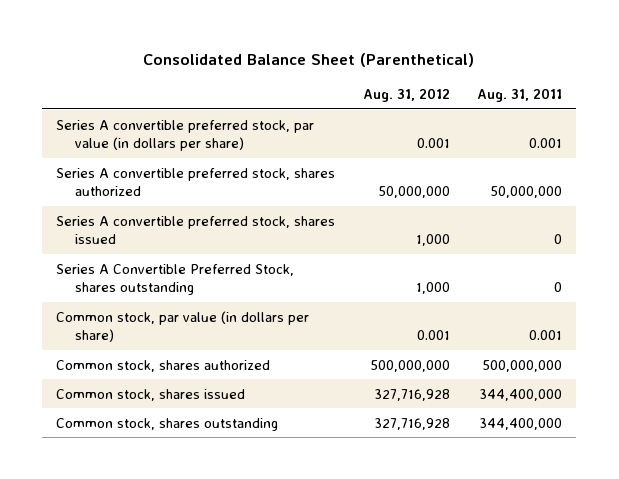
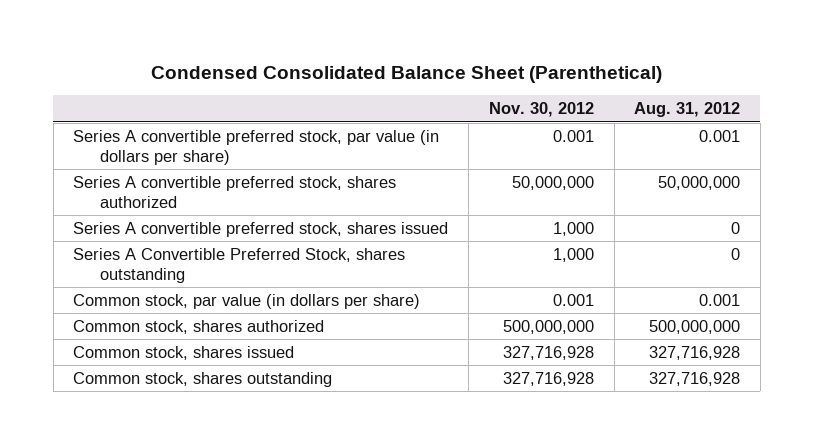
[143,52,475,67] Consolidated Balance Sheet (Parenthetical) -> [150,65,662,83] Condensed Consolidated Balance Sheet (Parenthetical)
[477,87,563,102] Aug. 31, 2011 -> none
none -> [488,102,594,118] Nov. 30, 2012
[415,234,450,247] 1,000 -> [731,221,741,234] 0
[415,282,450,295] 1,000 -> [731,247,741,260] 0

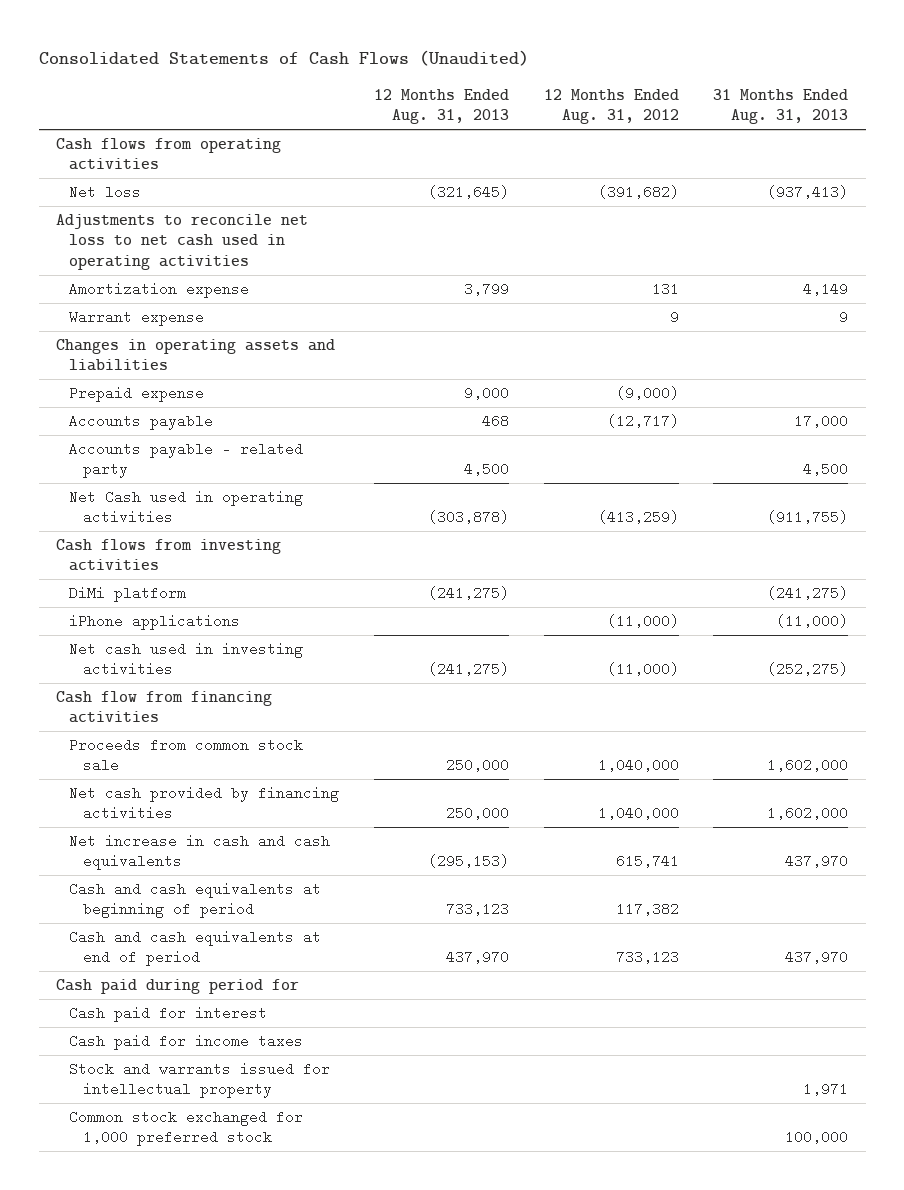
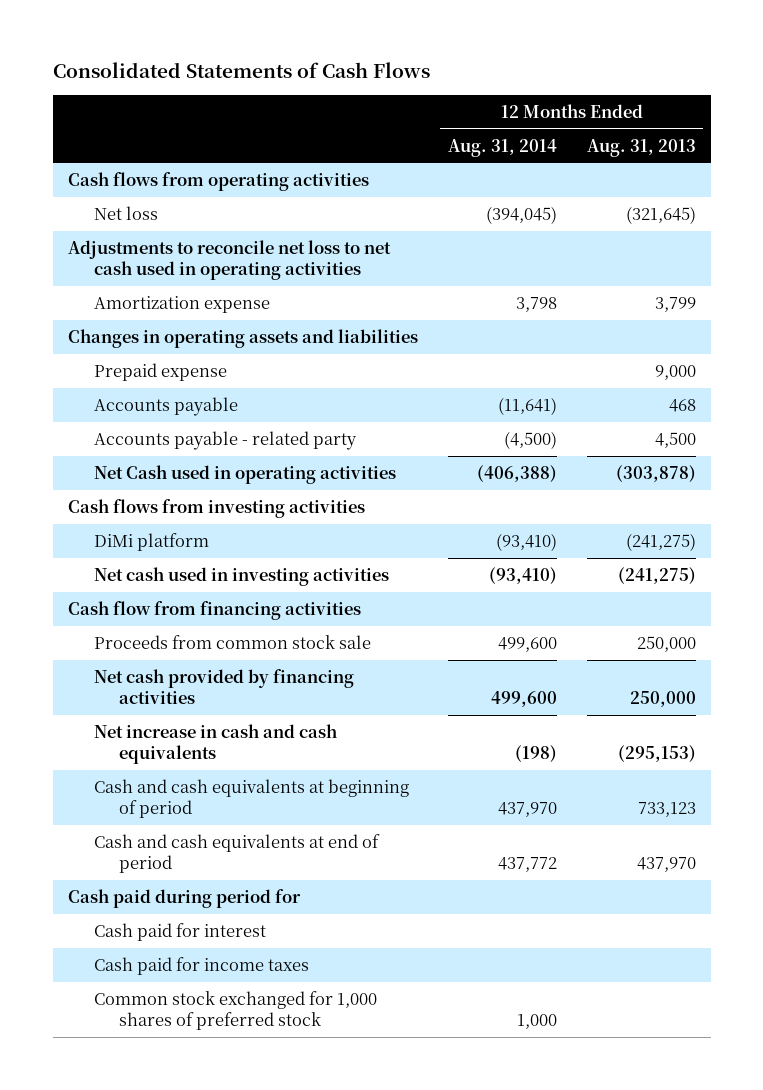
[38,50,529,67] Consolidated Statements of Cash Flows (Unaudited) -> [52,62,430,79] Consolidated Statements of Cash Flows
[543,88,679,125] 12 Months Ended Aug. 31, 2012 -> none
[713,88,849,125] 31 Months Ended Aug. 31, 2013 -> none
none -> [447,138,557,157] Aug. 31, 2014
[69,309,205,326] Warrant expense -> none
[69,613,241,630] iPhone applications -> none
[69,1061,331,1099] Stock and warrants issued for intellectual property -> none
[69,1109,304,1147] Common stock exchanged for 1,000 preferred stock -> [93,990,377,1031] Common stock exchanged for 1,000 shares of preferred stock

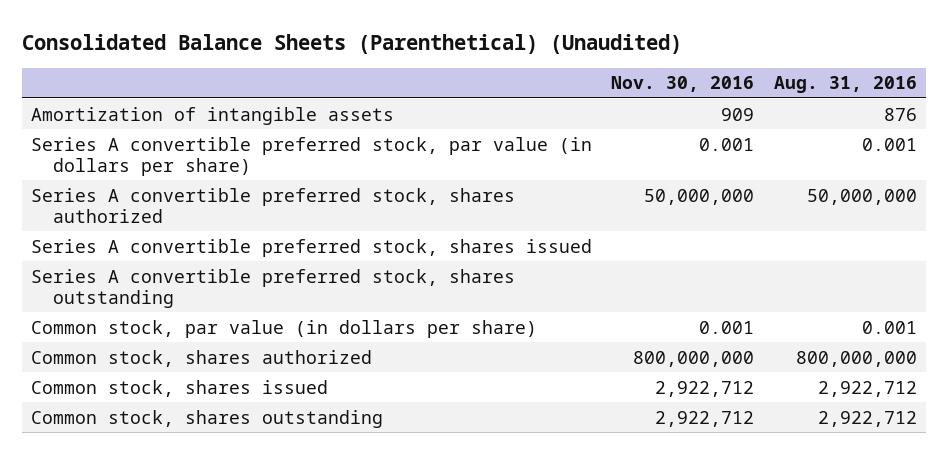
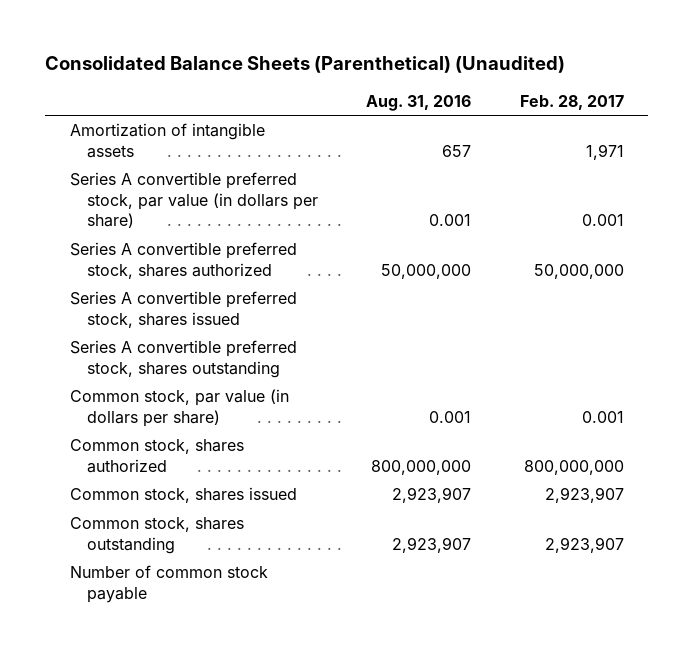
[611,76,755,93] Nov. 30, 2016 -> none
none -> [519,94,624,110] Feb. 28, 2017
[883,107,917,121] 876 -> [442,144,472,157] 657
[817,380,917,397] 2,922,712 -> [392,487,472,504] 2,923,907
[817,410,917,427] 2,922,712 -> [392,536,472,553] 2,923,907
none -> [69,565,268,603] Number of common stock payable

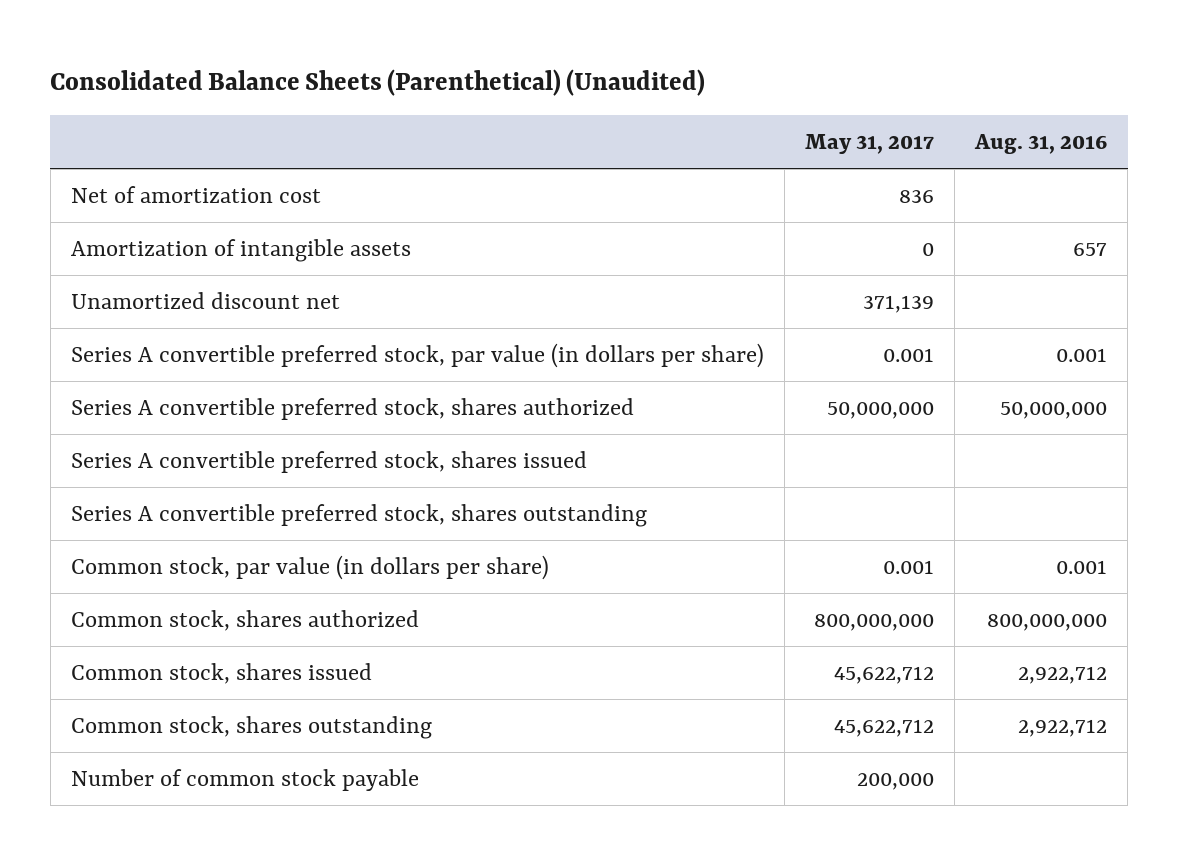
[519,94,624,110] Feb. 28, 2017 -> none
none -> [805,133,935,154] May 31, 2017
none -> [71,185,322,203] Net of amortization cost
none -> [71,291,341,309] Unamortized discount net
[392,487,472,504] 2,923,907 -> [1018,665,1108,684] 2,922,712
[392,536,472,553] 2,923,907 -> [1018,718,1108,737] 2,922,712

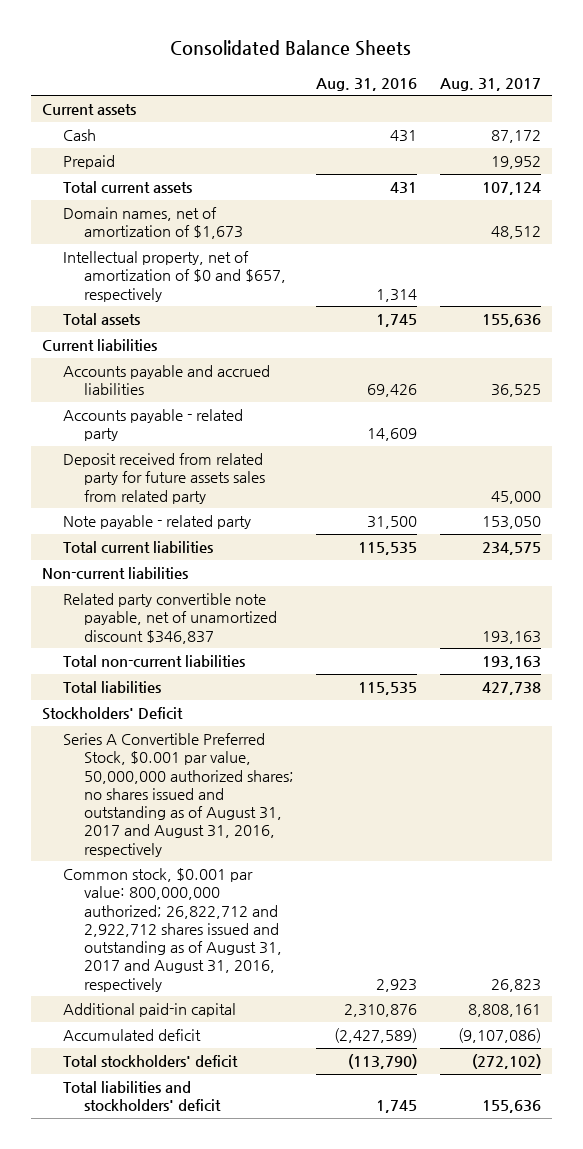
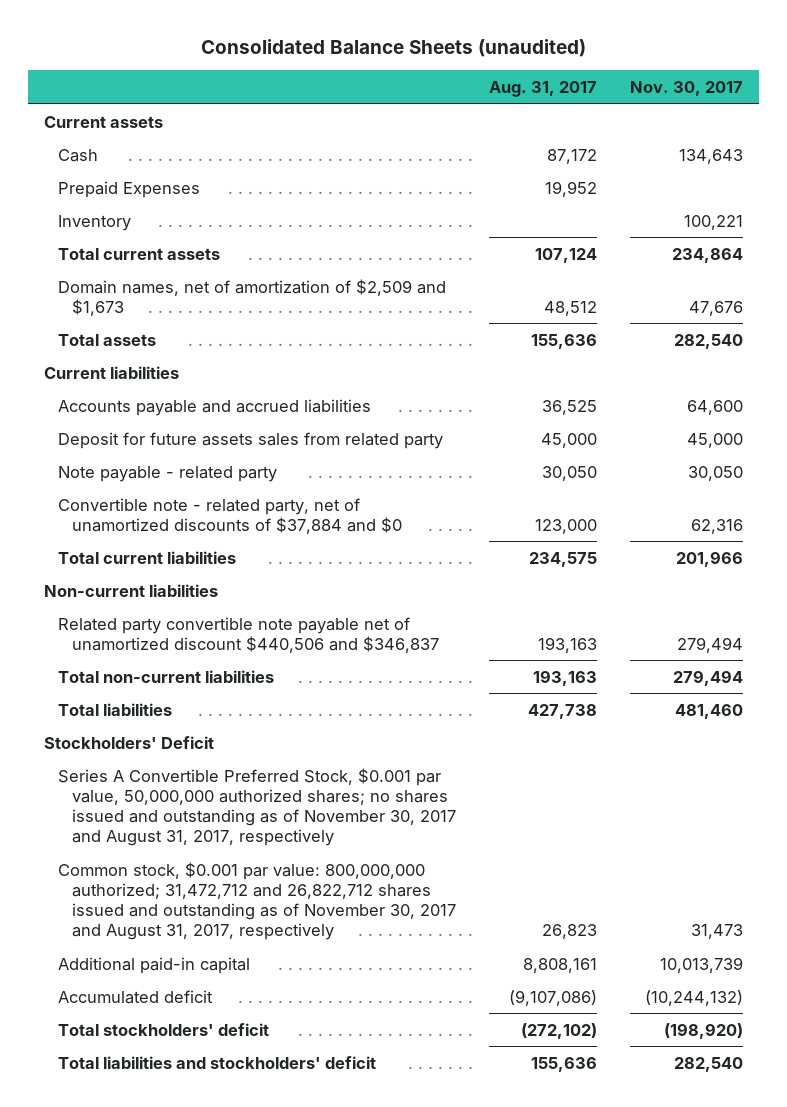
[170,40,412,57] Consolidated Balance Sheets -> [200,38,586,57] Consolidated Balance Sheets (unaudited)
[316,77,418,91] Aug. 31, 2016 -> none
none -> [629,81,743,97] Nov. 30, 2017
[63,155,116,170] Prepaid -> [58,180,201,198] Prepaid Expenses
none -> [58,214,132,231] Inventory
[63,251,287,302] Intellectual property, net of amortization of $0 and $657, respectively -> none
[63,207,244,240] Domain names, net of amortization of $1,673 -> [58,278,447,316] Domain names, net of amortization of $2,509 and $1,673
[63,409,244,442] Accounts payable - related party -> none
[63,453,266,504] Deposit received from related party for future assets sales from related party -> [58,431,444,449] Deposit for future assets sales from related party
[481,516,541,530] 153,050 -> [541,465,597,481] 30,050
none -> [58,497,403,534] Convertible note - related party, net of unamortized discounts of $37,884 and $0
[63,593,278,644] Related party convertible note payable, net of unamortized discount $346,837 -> [58,616,440,653] Related party convertible note payable net of unamortized discount $440,506 and $346,837
[63,733,295,857] Series A Convertible Preferred Stock, $0.001 par value, 50,000,000 authorized shares; no shares issued and outstanding as of August 31, 2017 and August 31, 2016, respectively -> [58,767,457,847] Series A Convertible Preferred Stock, $0.001 par value, 50,000,000 authorized shares; no shares issued and outstanding as of November 30, 2017 and August 31, 2017, respectively
[63,868,283,992] Common stock, $0.001 par value: 800,000,000 authorized; 26,822,712 and 2,922,712 shares issued and outstanding as of August 31, 2017 and August 31, 2016, respectively -> [58,861,457,941] Common stock, $0.001 par value: 800,000,000 authorized; 31,472,712 and 26,822,712 shares issued and outstanding as of November 30, 2017 and August 31, 2017, respectively

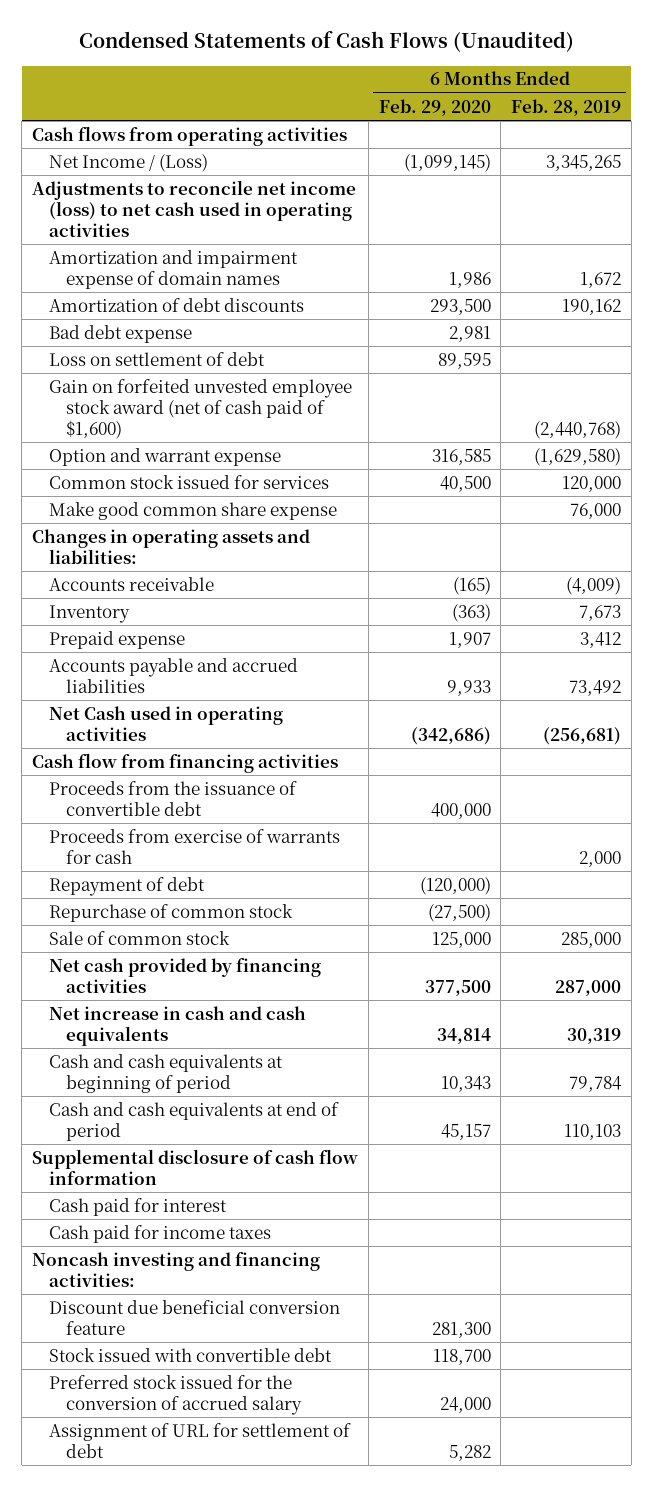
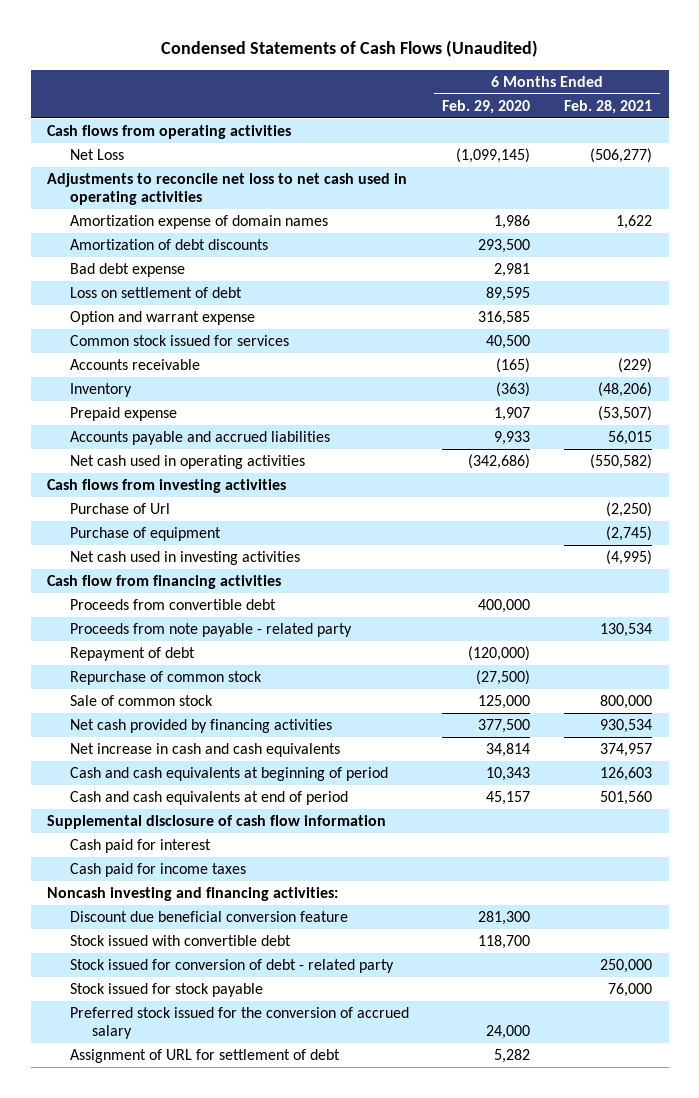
[511,98,622,116] Feb. 28, 2019 -> none
none -> [563,99,652,114] Feb. 28, 2021
[48,153,208,172] Net Income / (Loss) -> [69,149,124,161] Net Loss
[32,179,357,237] Adjustments to reconcile net income (loss) to net cash used in operating activities -> [47,173,408,206] Adjustments to reconcile net loss to net cash used in operating activities
[48,249,298,289] Amortization and impairment expense of domain names -> [69,215,328,230] Amortization expense of domain names
[48,378,352,439] Gain on forfeited unvested employee stock award (net of cash paid of $1,600) -> none
[48,501,337,520] Make good common share expense -> none
[32,528,311,564] Changes in operating assets and liabilities: -> none
[48,705,283,741] Net Cash used in operating activities -> [69,455,305,470] Net cash used in operating activities
none -> [47,479,287,494] Cash flows from investing activities
none -> [69,503,170,515] Purchase of Url
none -> [69,527,221,542] Purchase of equipment
none -> [69,551,300,566] Net cash used in investing activities
[48,828,340,864] Proceeds from exercise of warrants for cash -> none
[48,780,297,816] Proceeds from the issuance of convertible debt -> [69,599,276,611] Proceeds from convertible debt
none -> [69,623,352,638] Proceeds from note payable - related party
none -> [69,959,394,974] Stock issued for conversion of debt - related party
none -> [69,983,263,998] Stock issued for stock payable

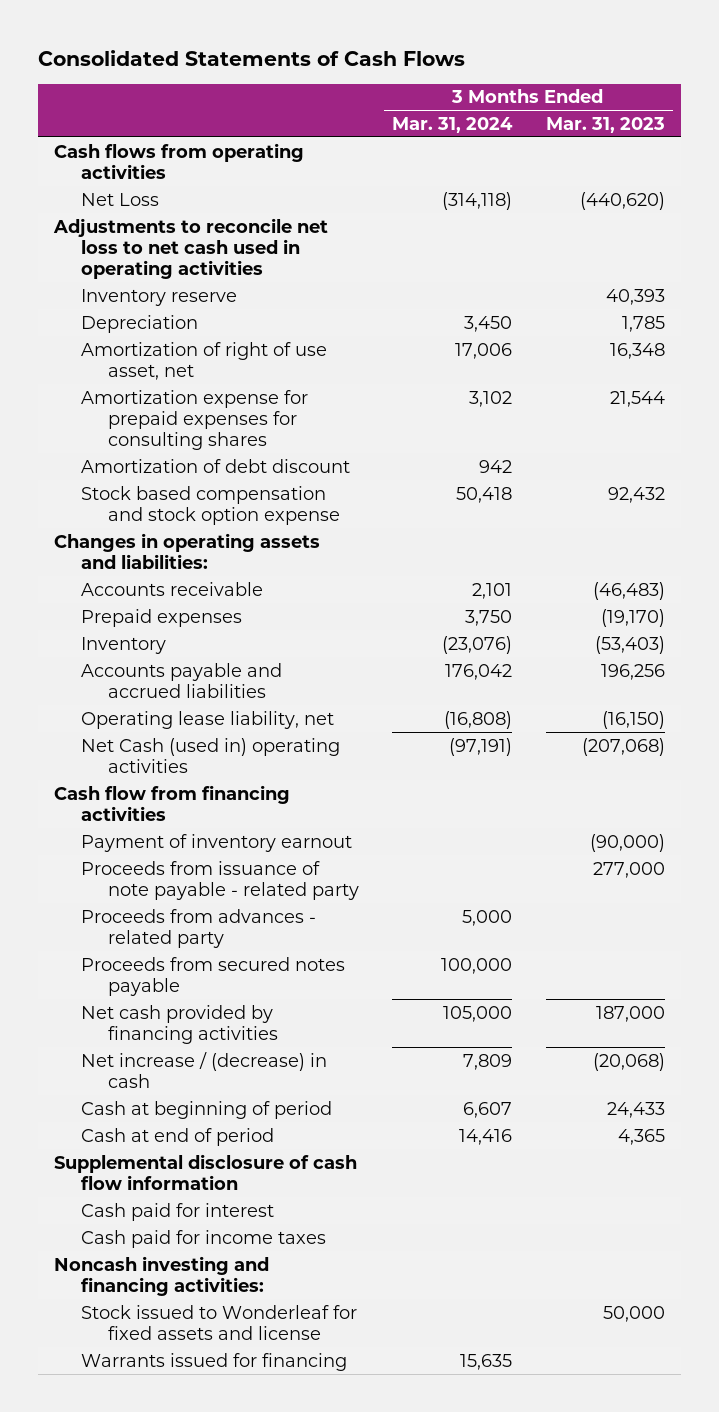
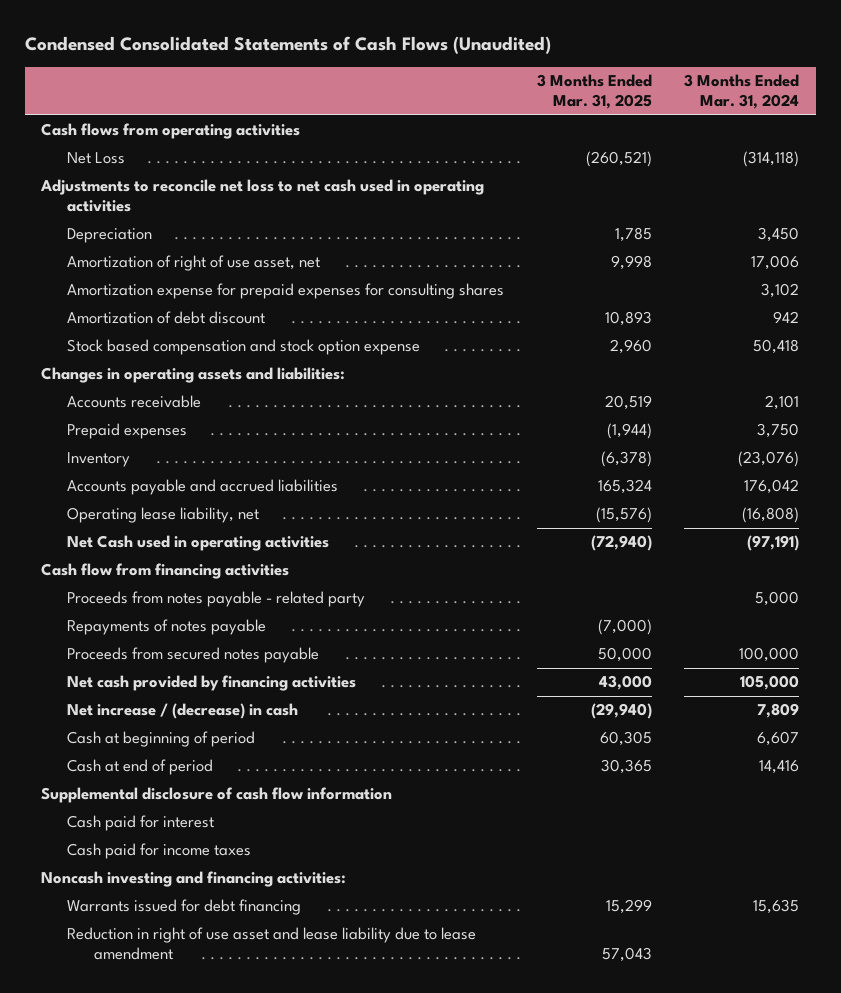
[37,49,465,66] Consolidated Statements of Cash Flows -> [25,36,552,55] Condensed Consolidated Statements of Cash Flows (Unaudited)
[545,116,665,133] Mar. 31, 2023 -> none
none -> [536,74,652,110] 3 Months Ended Mar. 31, 2025
[81,288,238,306] Inventory reserve -> none
[81,737,341,773] Net Cash (used in) operating activities -> [67,535,330,552] Net Cash used in operating activities
[81,833,353,852] Payment of inventory earnout -> none
[81,860,360,900] Proceeds from issuance of note payable - related party -> none
[81,908,317,948] Proceeds from advances - related party -> [67,591,366,608] Proceeds from notes payable - related party
none -> [67,619,267,636] Repayments of notes payable
[81,1304,358,1340] Stock issued to Wonderleaf for fixed assets and license -> none
[81,1352,348,1371] Warrants issued for financing -> [67,899,302,916] Warrants issued for debt financing
none -> [67,927,477,961] Reduction in right of use asset and lease liability due to lease amendment

